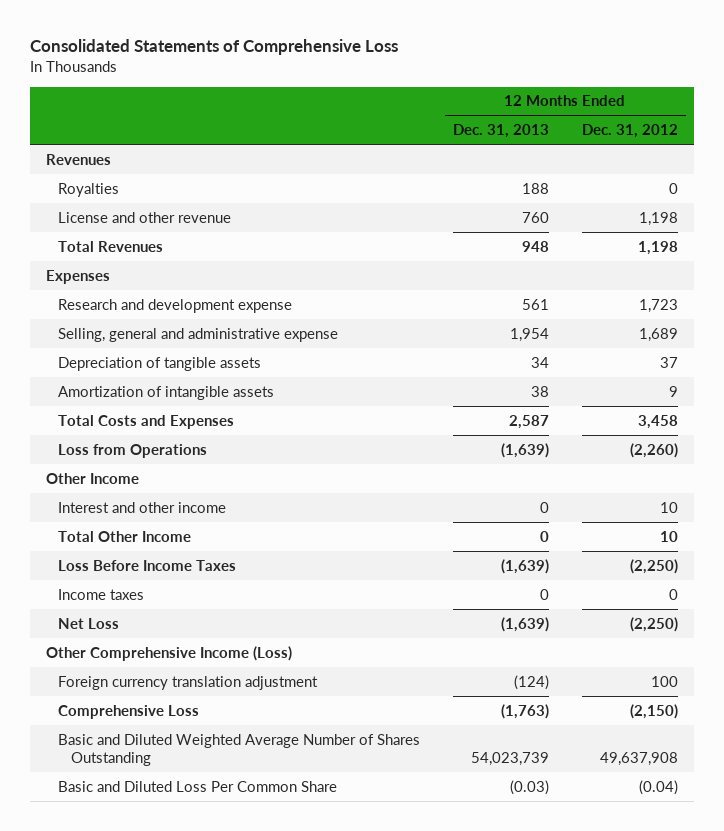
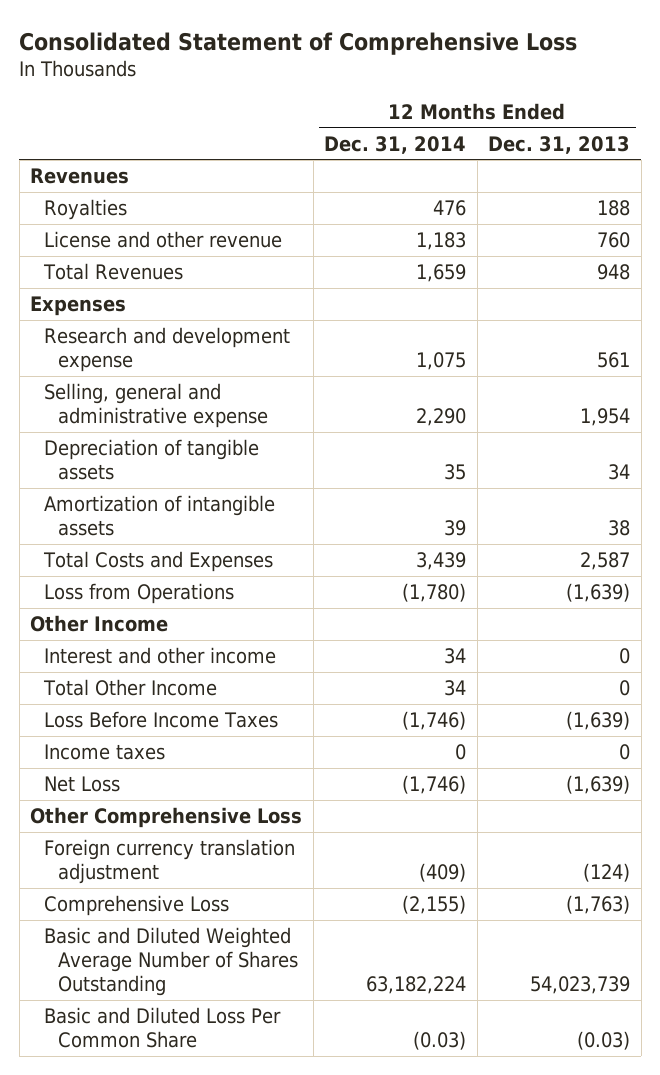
[29,39,398,56] Consolidated Statements of Comprehensive Loss -> [19,31,578,55] Consolidated Statement of Comprehensive Loss
[581,123,678,138] Dec. 31, 2012 -> none
none -> [324,135,467,154] Dec. 31, 2014
[46,645,293,661] Other Comprehensive Income (Loss) -> [30,807,303,829] Other Comprehensive Loss

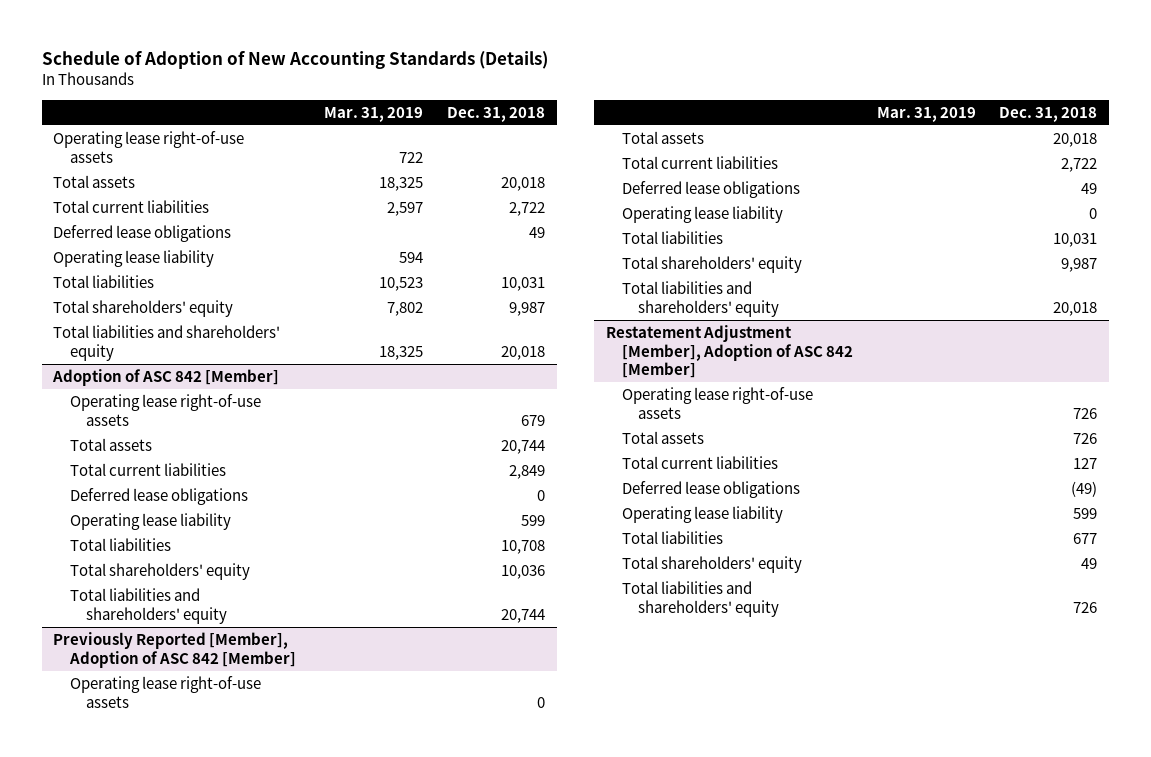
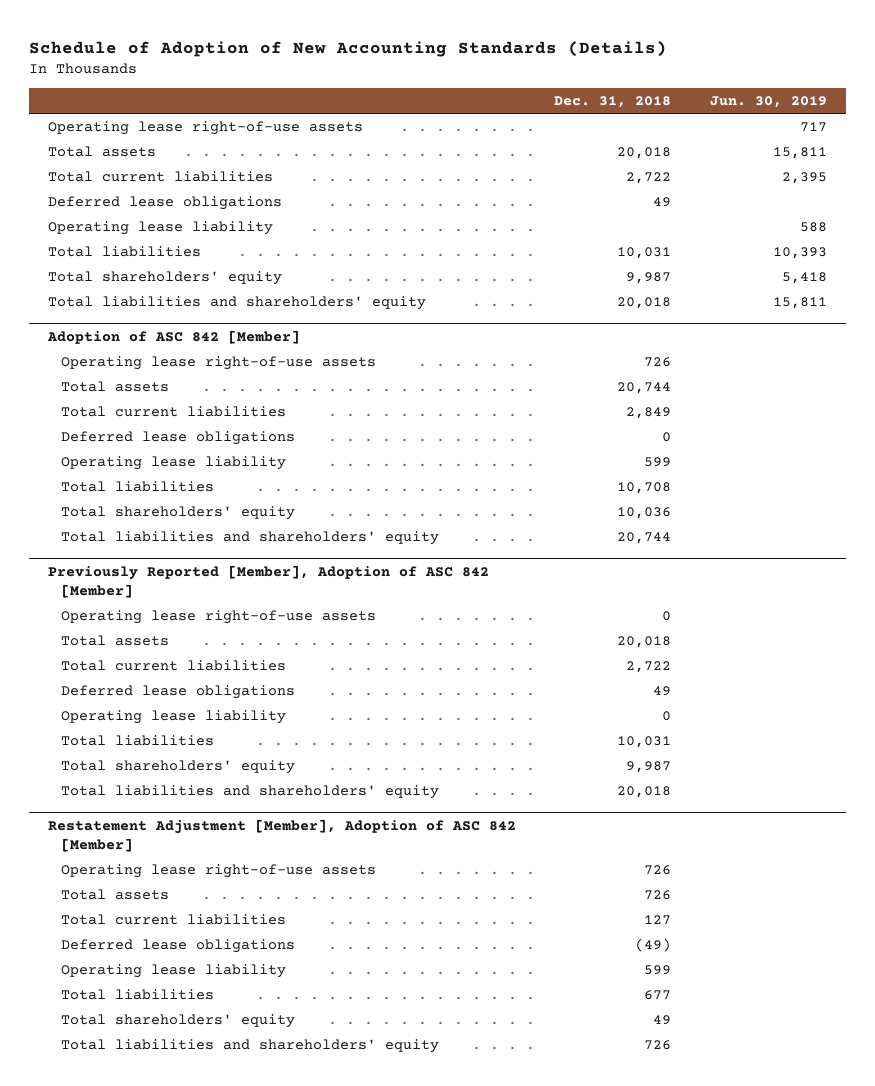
[324,106,424,122] Mar. 31, 2019 -> none
none -> [709,96,827,109] Jun. 30, 2019
[520,414,545,426] 679 -> [644,356,672,367] 726

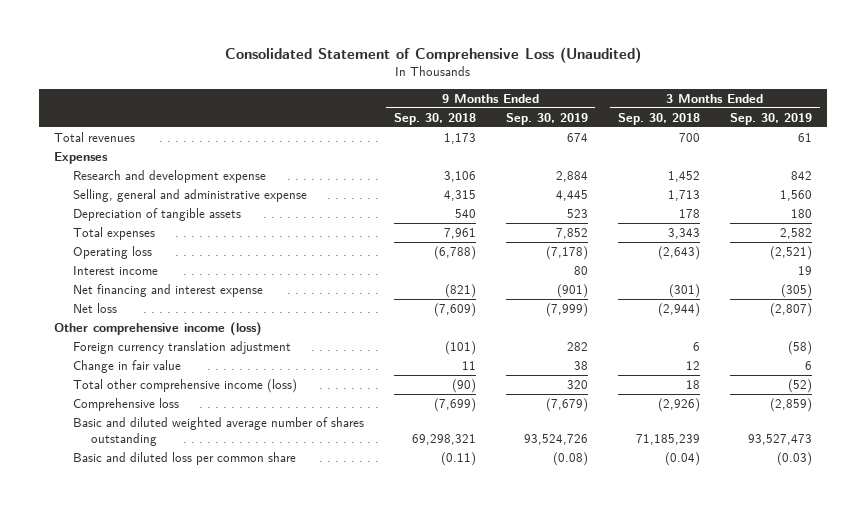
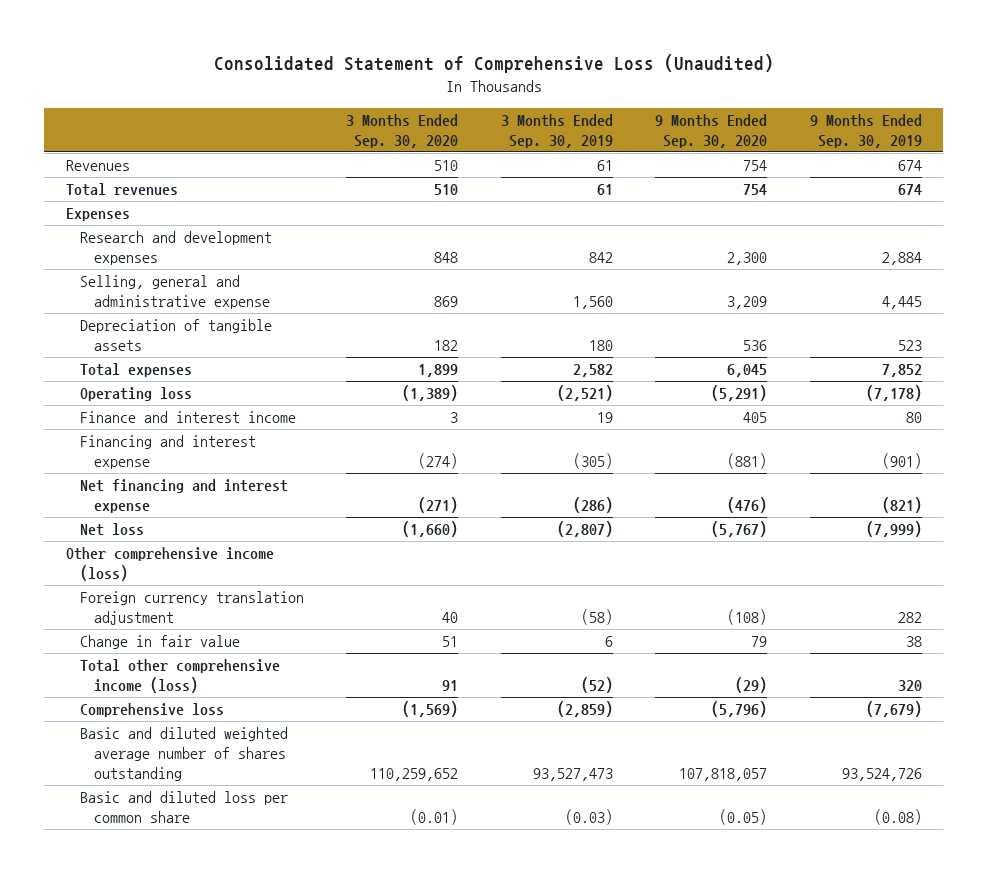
[393,112,476,125] Sep. 30, 2018 -> none
[617,112,700,125] Sep. 30, 2018 -> none
none -> [346,113,459,148] 3 Months Ended Sep. 30, 2020
none -> [655,113,768,148] 9 Months Ended Sep. 30, 2020
none -> [65,160,130,172] Revenues
[72,169,266,183] Research and development expense -> [79,231,272,266] Research and development expenses
[72,265,158,275] Interest income -> [79,411,296,424] Finance and interest income
none -> [79,435,256,470] Financing and interest expense
[556,283,588,298] (901) -> [881,497,922,514] (821)
[780,283,812,298] (305) -> [572,497,613,514] (286)

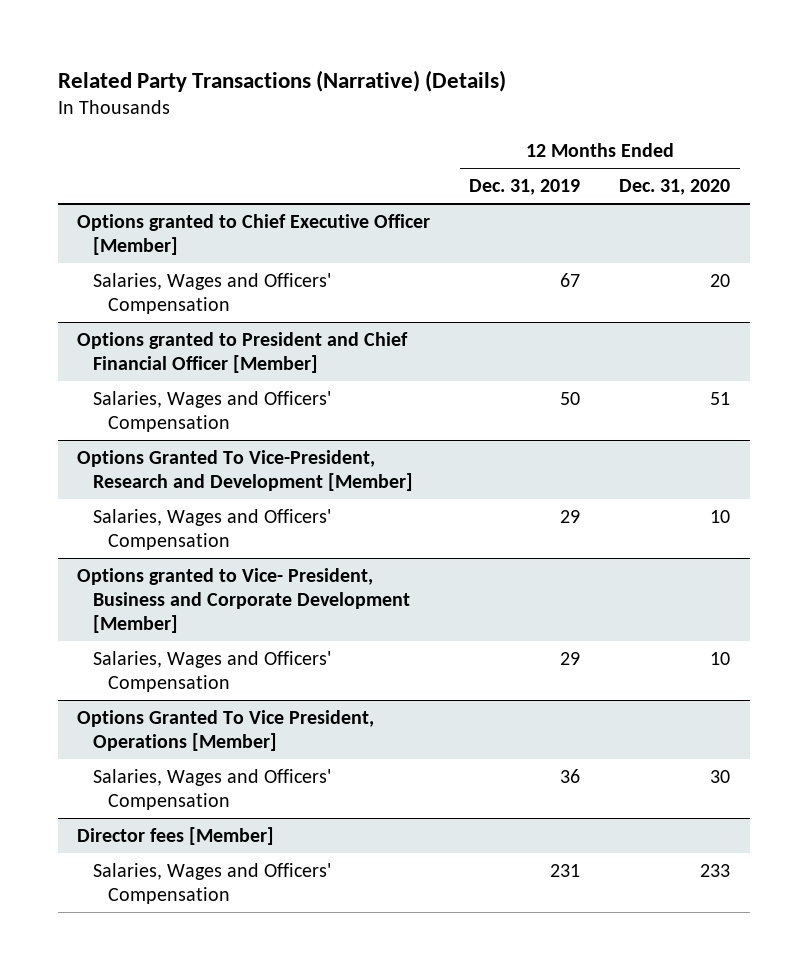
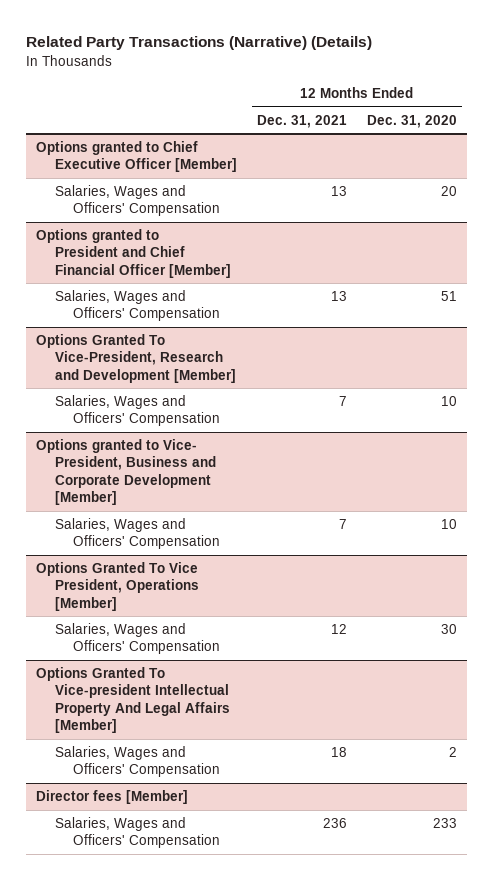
[469,179,581,196] Dec. 31, 2019 -> none
none -> [256,114,347,128] Dec. 31, 2021
none -> [36,667,230,733] Options Granted To Vice-president Intellectual Property And Legal Affairs [Member]
none -> [54,746,220,778] Salaries, Wages and Officers' Compensation

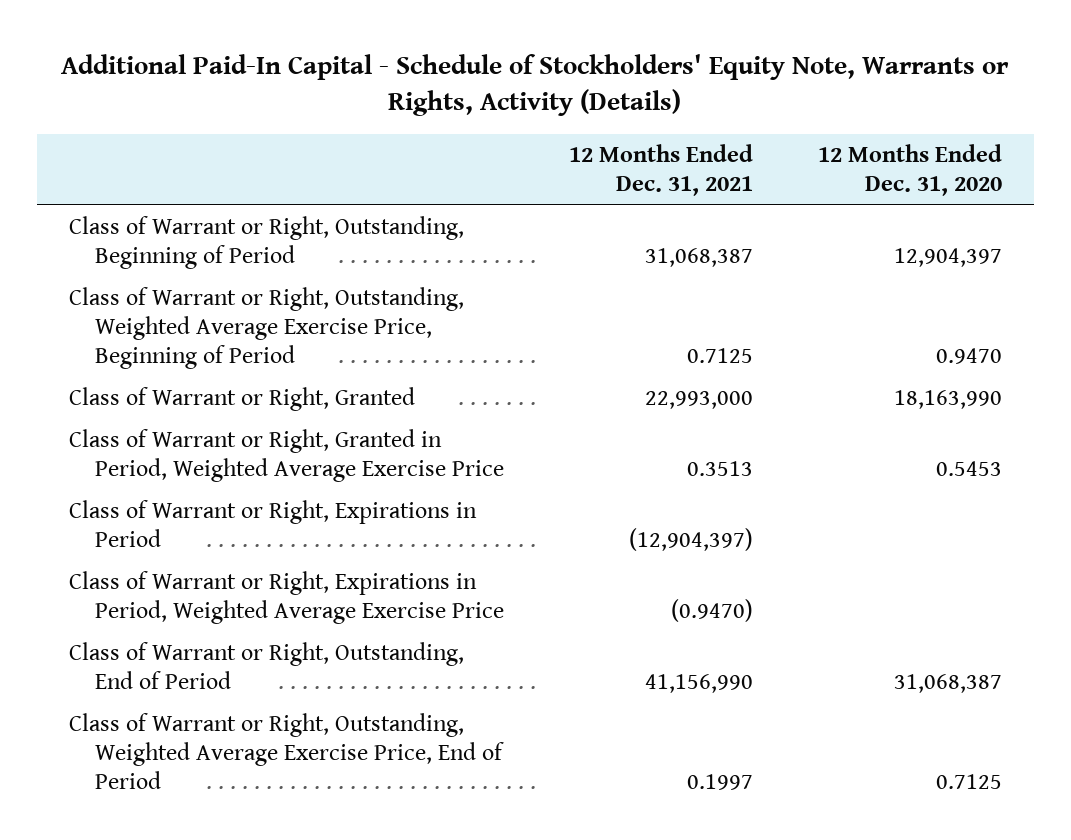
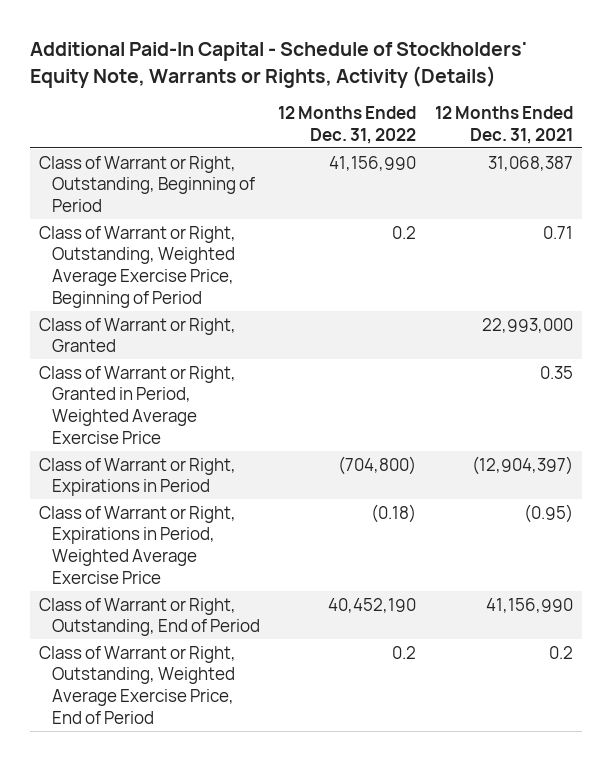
[817,144,1002,197] 12 Months Ended Dec. 31, 2020 -> none
none -> [278,106,417,144] 12 Months Ended Dec. 31, 2022
[686,348,753,364] 0.7125 -> [542,225,573,239] 0.71
[686,461,753,477] 0.3513 -> [539,365,573,379] 0.35
[670,599,753,623] (0.9470) -> [523,503,573,523] (0.95)
[686,774,753,791] 0.1997 -> [548,645,573,659] 0.2

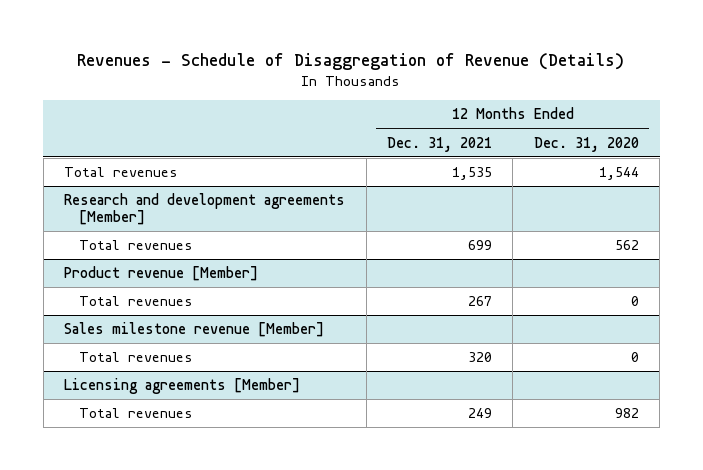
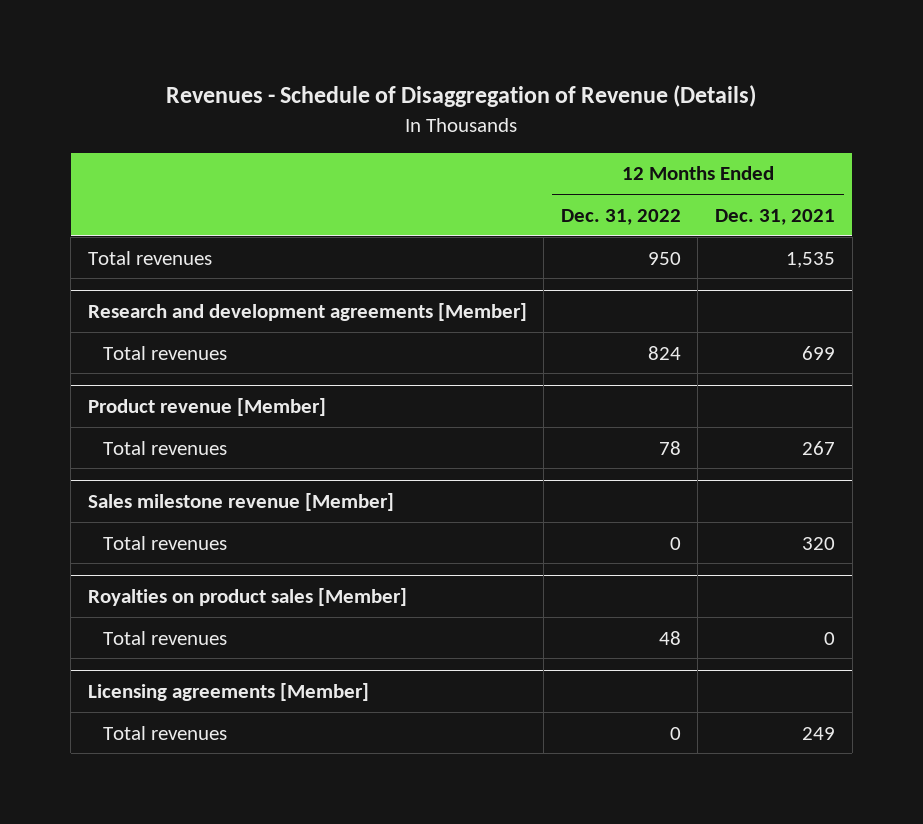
[533,136,639,152] Dec. 31, 2020 -> none
none -> [560,208,681,225] Dec. 31, 2022
none -> [87,588,407,607] Royalties on product sales [Member]
none -> [102,630,227,645] Total revenues

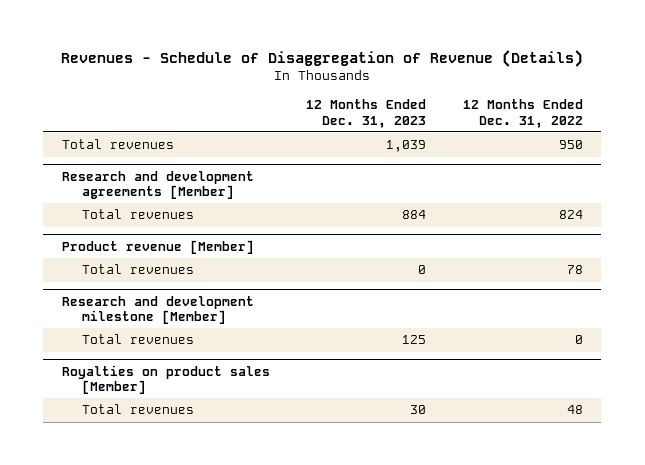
[714,208,835,225] Dec. 31, 2021 -> none
none -> [306,99,427,128] 12 Months Ended Dec. 31, 2023
[87,493,394,512] Sales milestone revenue [Member] -> none
none -> [61,295,254,325] Research and development milestone [Member]
[87,683,369,702] Licensing agreements [Member] -> none
[102,725,227,740] Total revenues -> none

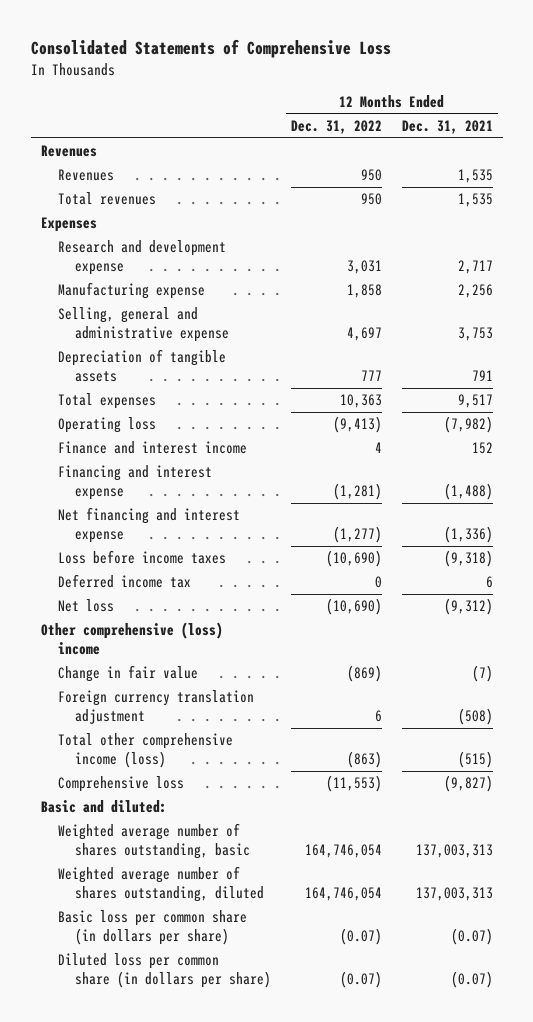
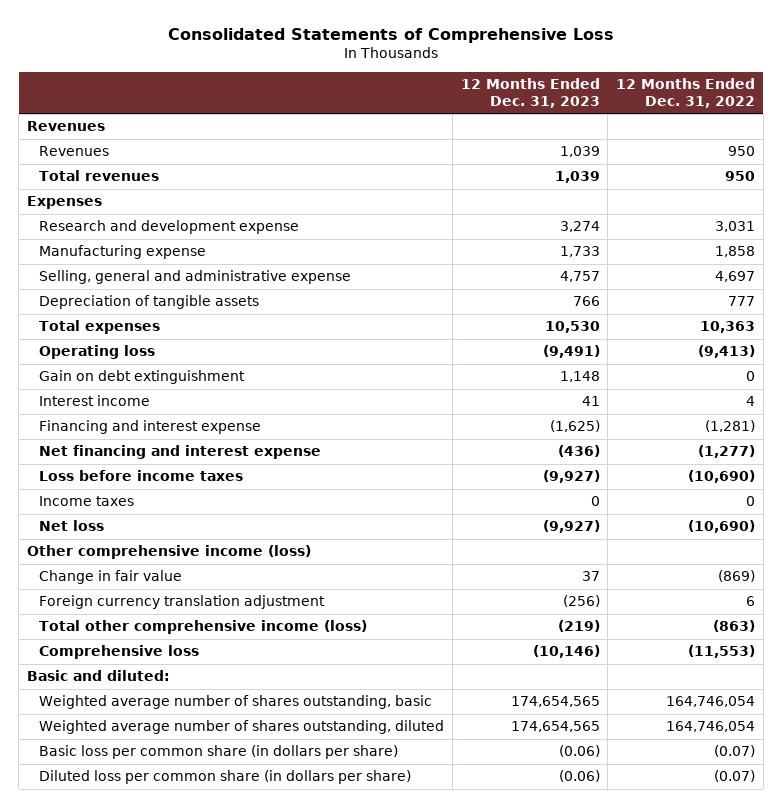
[401,120,493,135] Dec. 31, 2021 -> none
none -> [460,77,600,108] 12 Months Ended Dec. 31, 2023
none -> [39,370,246,385] Gain on debt extinguishment
[57,441,247,455] Finance and interest income -> [39,395,151,407] Interest income
[57,574,191,589] Deferred income tax -> [39,496,135,507] Income taxes
[40,622,223,655] Other comprehensive (loss) income -> [27,545,312,560] Other comprehensive income (loss)

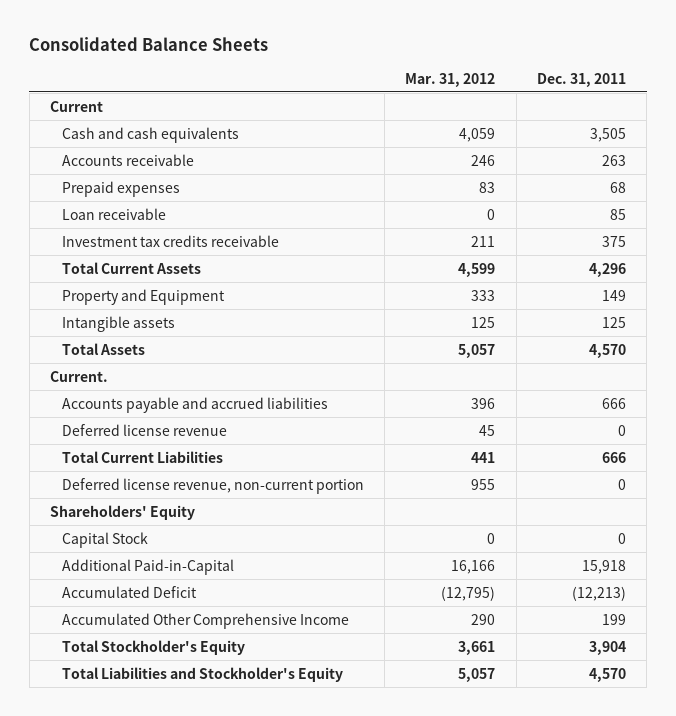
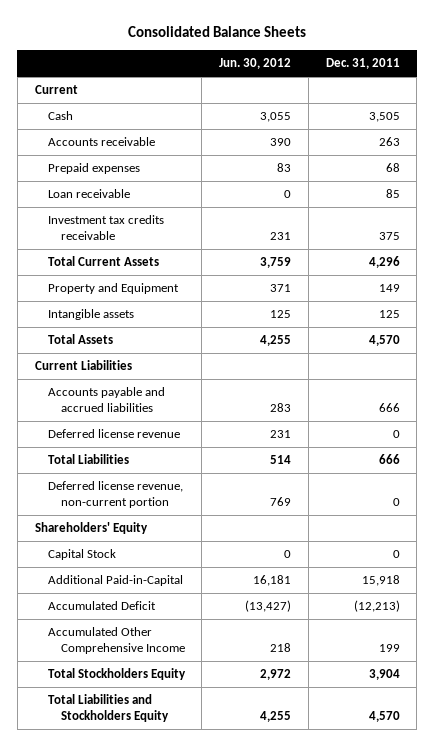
[405,72,496,87] Mar. 31, 2012 -> none
none -> [219,58,292,70] Jun. 30, 2012
[61,126,239,143] Cash and cash equivalents -> [47,111,73,121] Cash
[49,370,108,382] Current. -> [34,360,132,371] Current Liabilities
[61,450,223,463] Total Current Liabilities -> [47,454,129,465] Total Liabilities
[61,639,245,655] Total Stockholder's Equity -> [47,668,186,681] Total Stockholders Equity
[61,666,343,682] Total Liabilities and Stockholder's Equity -> [47,694,169,723] Total Liabilities and Stockholders Equity

